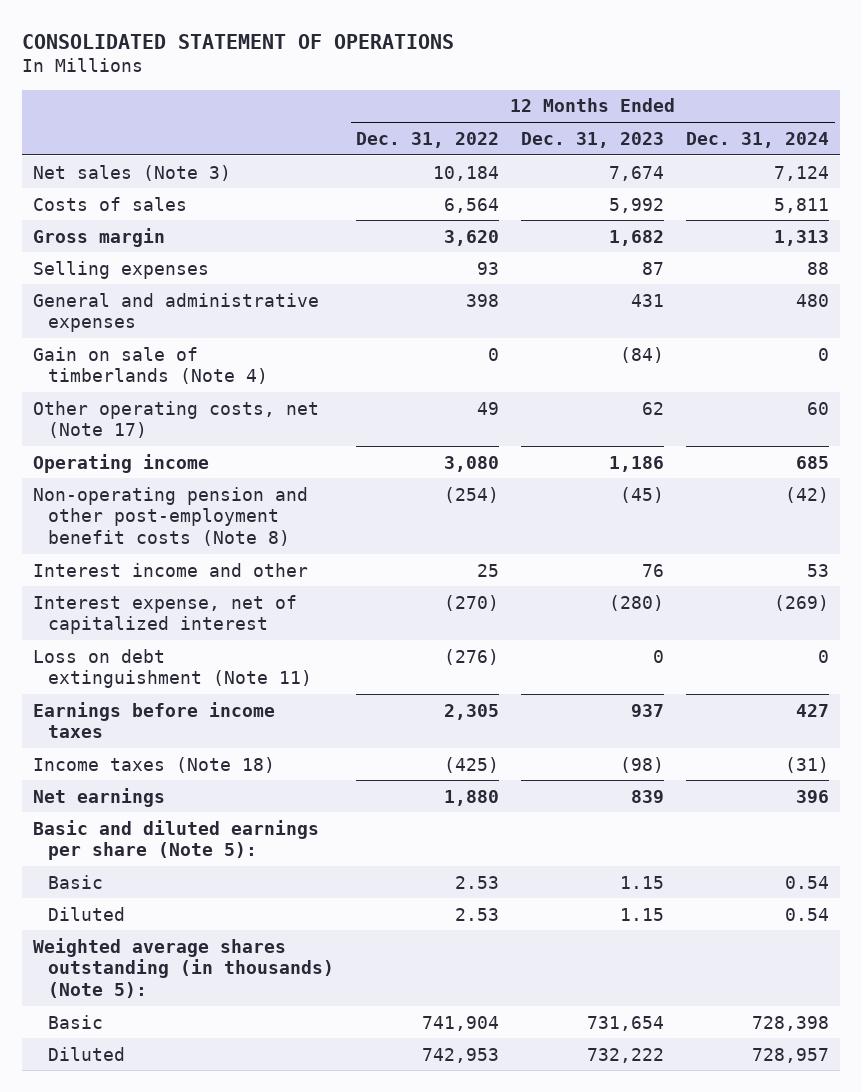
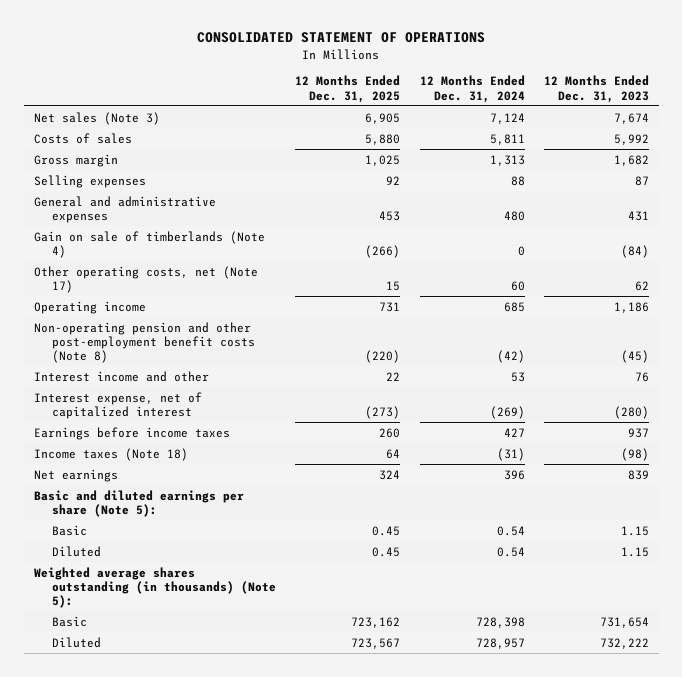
[356,131,500,148] Dec. 31, 2022 -> none
none -> [295,75,401,103] 12 Months Ended Dec. 31, 2025
[32,648,313,689] Loss on debt extinguishment (Note 11) -> none

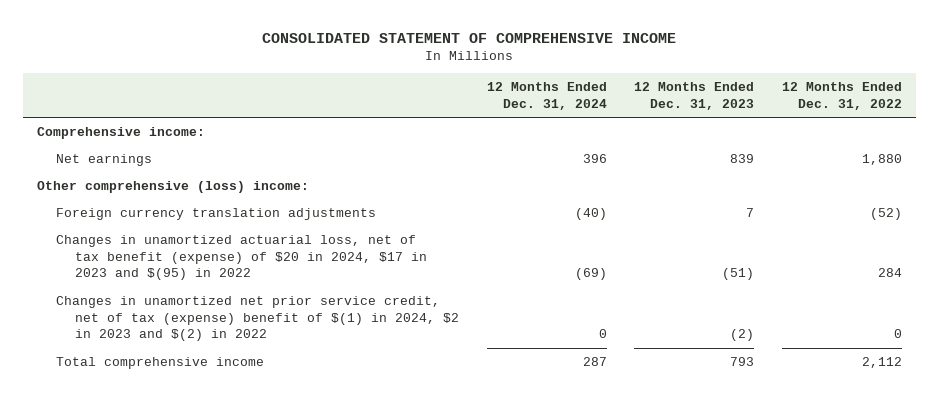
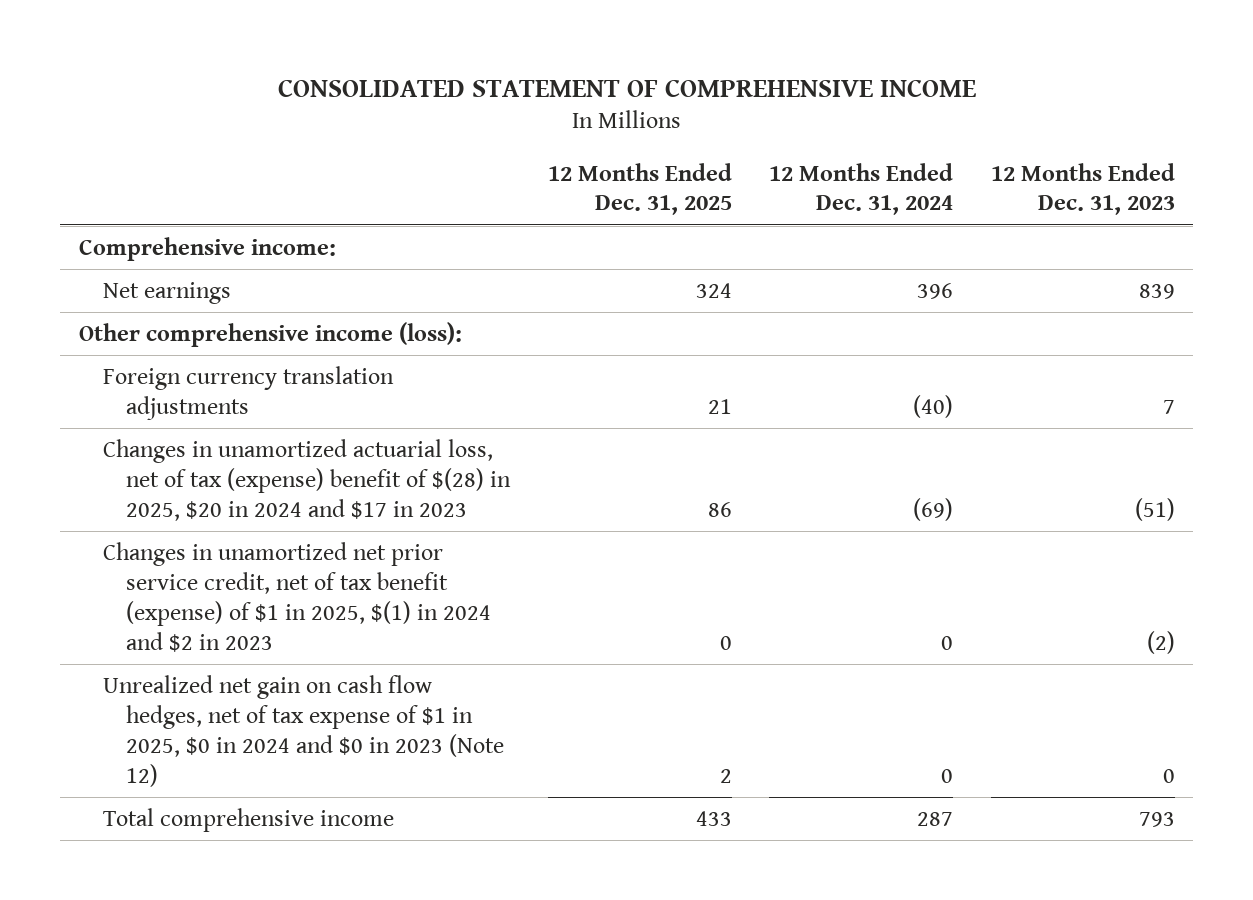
[782,82,903,110] 12 Months Ended Dec. 31, 2022 -> none
none -> [547,162,732,216] 12 Months Ended Dec. 31, 2025
[36,180,309,193] Other comprehensive (loss) income: -> [78,321,462,347] Other comprehensive income (loss):
[55,234,427,281] Changes in unamortized actuarial loss, net of tax benefit (expense) of $20 in 2024, $17 in 2023 and $(95) in 2022 -> [102,438,512,521] Changes in unamortized actuarial loss, net of tax (expense) benefit of $(28) in 2025, $20 in 2024 and $17 in 2023
[55,295,459,342] Changes in unamortized net prior service credit, net of tax (expense) benefit of $(1) in 2024, $2 in 2023 and $(2) in 2022 -> [102,541,492,652] Changes in unamortized net prior service credit, net of tax benefit (expense) of $1 in 2025, $(1) in 2024 and $2 in 2023
none -> [102,674,505,787] Unrealized net gain on cash flow hedges, net of tax expense of $1 in 2025, $0 in 2024 and $0 in 2023 (Note 12)

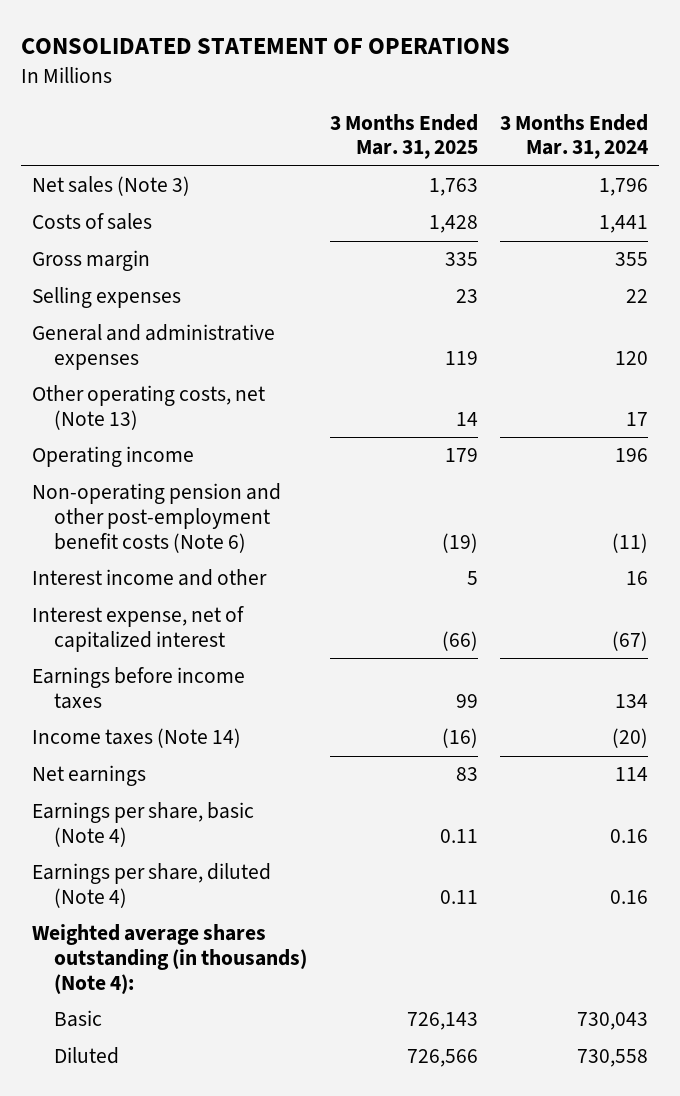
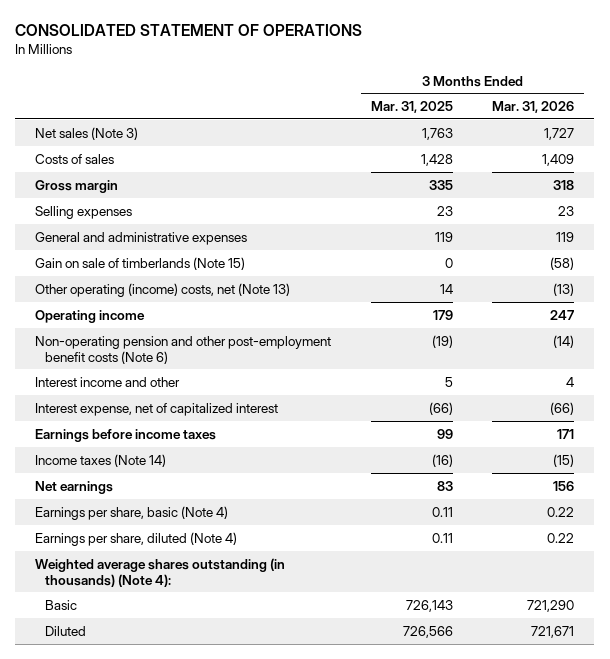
[500,113,649,160] 3 Months Ended Mar. 31, 2024 -> none
none -> [492,101,575,114] Mar. 31, 2026
none -> [35,256,246,270] Gain on sale of timberlands (Note 15)
[32,385,266,431] Other operating costs, net (Note 13) -> [35,282,291,297] Other operating (income) costs, net (Note 13)

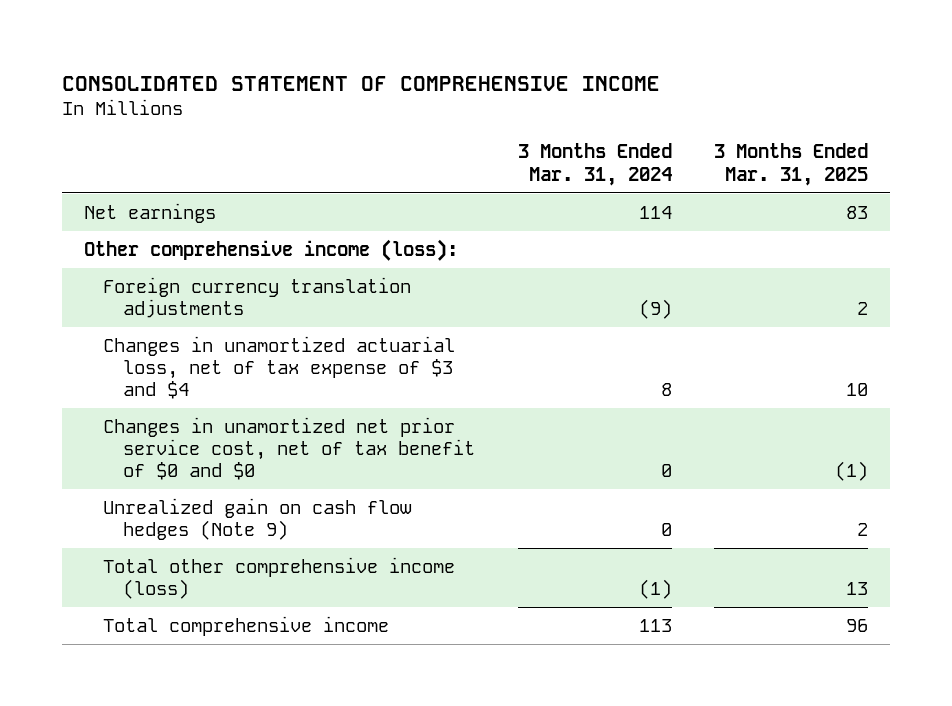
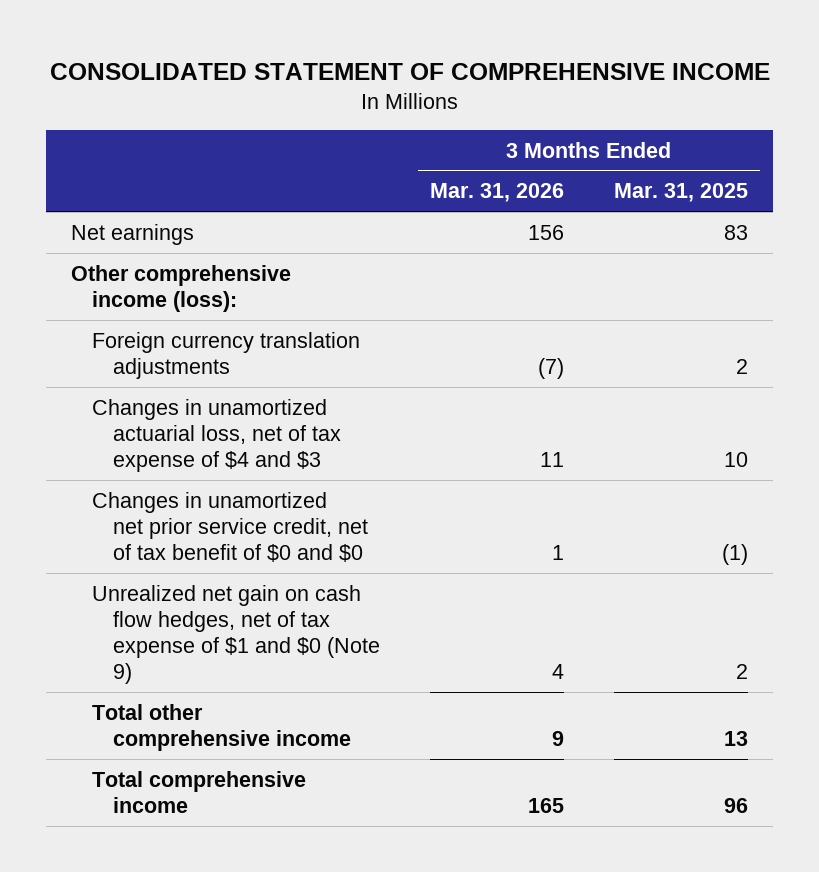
[517,143,672,186] 3 Months Ended Mar. 31, 2024 -> none
none -> [430,183,565,203] Mar. 31, 2026
[103,335,456,400] Changes in unamortized actuarial loss, net of tax expense of $3 and $4 -> [92,398,342,472] Changes in unamortized actuarial loss, net of tax expense of $4 and $3
[103,416,475,481] Changes in unamortized net prior service cost, net of tax benefit of $0 and $0 -> [92,491,369,562] Changes in unamortized net prior service credit, net of tax benefit of $0 and $0
[103,497,413,541] Unrealized gain on cash flow hedges (Note 9) -> [92,584,381,684] Unrealized net gain on cash flow hedges, net of tax expense of $1 and $0 (Note 9)
[103,556,456,600] Total other comprehensive income (loss) -> [92,703,352,751] Total other comprehensive income

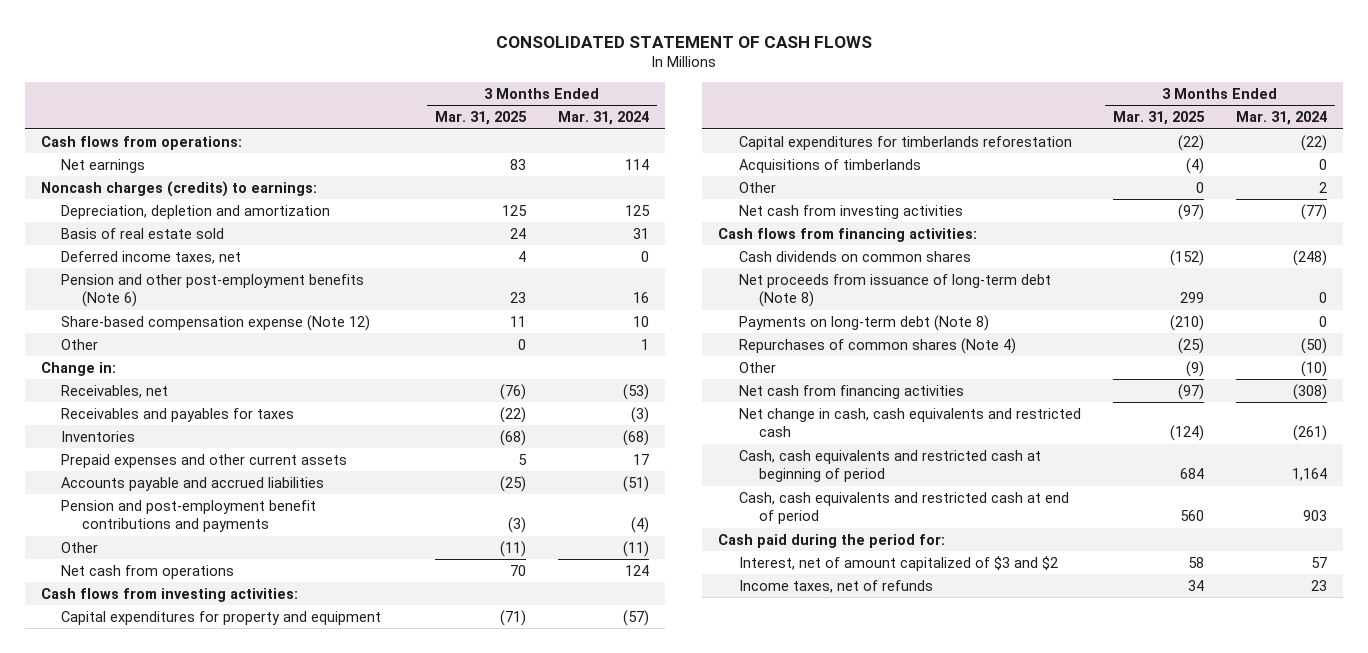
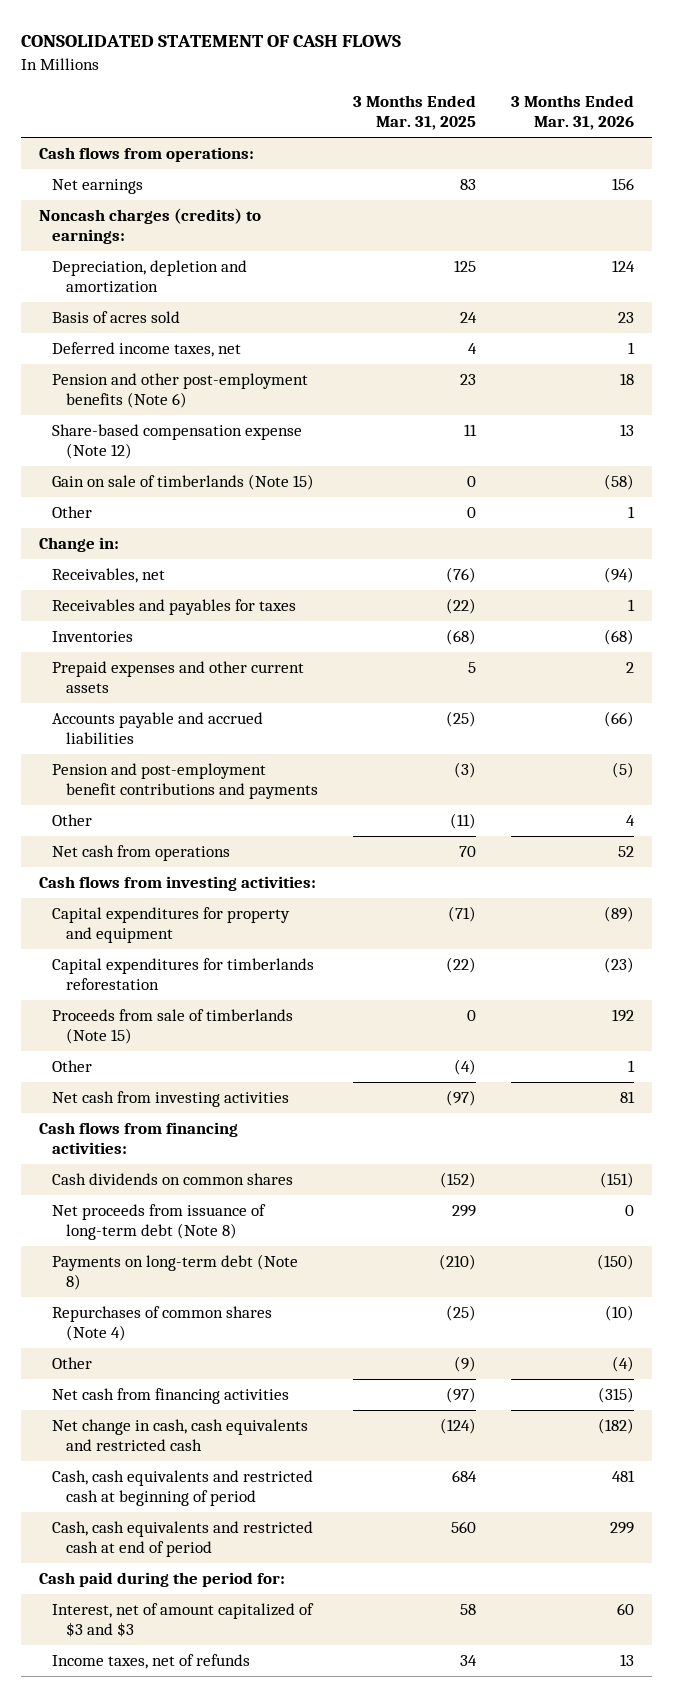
[558,111,650,126] Mar. 31, 2024 -> none
none -> [511,95,635,131] 3 Months Ended Mar. 31, 2026
[61,227,225,239] Basis of real estate sold -> [52,310,181,323] Basis of acres sold
none -> [52,473,315,490] Gain on sale of timberlands (Note 15)
[738,158,921,173] Acquisitions of timberlands -> none
none -> [52,1008,294,1045] Proceeds from sale of timberlands (Note 15)
[1195,181,1204,193] 0 -> [453,1058,476,1075] (4)
[738,555,1058,571] Interest, net of amount capitalized of $3 and $2 -> [52,1602,315,1638] Interest, net of amount capitalized of $3 and $3

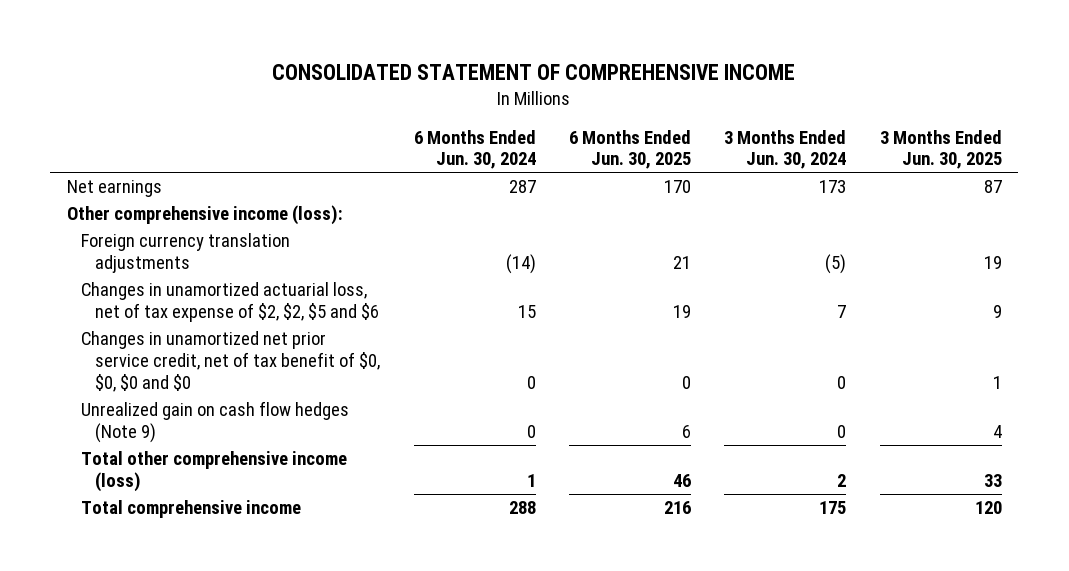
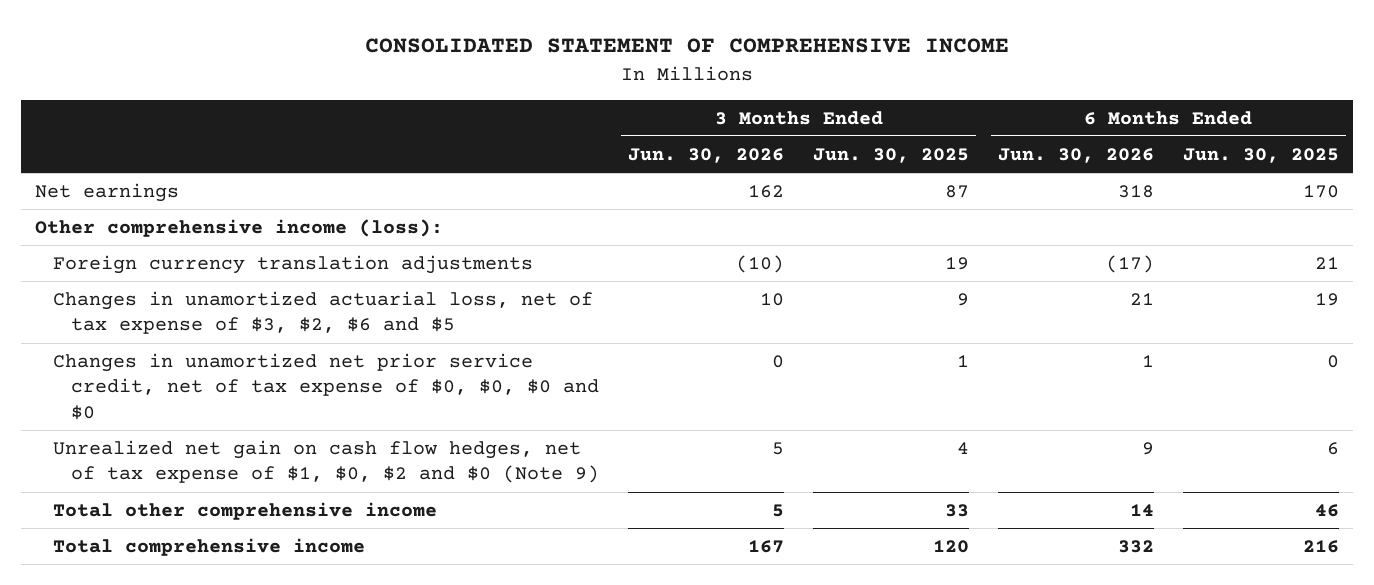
[413,129,536,170] 6 Months Ended Jun. 30, 2024 -> none
[724,129,847,170] 3 Months Ended Jun. 30, 2024 -> none
none -> [628,147,785,163] Jun. 30, 2026
none -> [997,147,1154,163] Jun. 30, 2026
[81,282,380,322] Changes in unamortized actuarial loss, net of tax expense of $2, $2, $5 and $6 -> [53,290,594,335] Changes in unamortized actuarial loss, net of tax expense of $3, $2, $6 and $5
[81,331,381,392] Changes in unamortized net prior service credit, net of tax benefit of $0, $0, $0 and $0 -> [53,352,600,420] Changes in unamortized net prior service credit, net of tax expense of $0, $0, $0 and $0
[81,401,350,443] Unrealized gain on cash flow hedges (Note 9) -> [53,439,600,484] Unrealized net gain on cash flow hedges, net of tax expense of $1, $0, $2 and $0 (Note 9)
[81,451,348,492] Total other comprehensive income (loss) -> [53,501,438,520] Total other comprehensive income

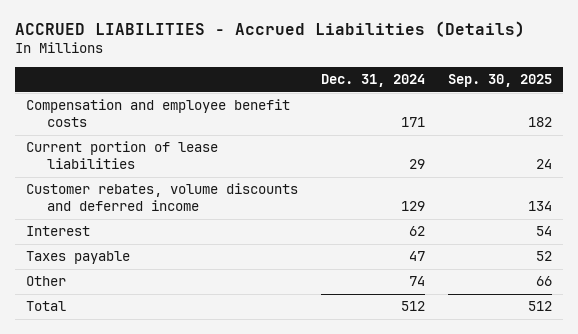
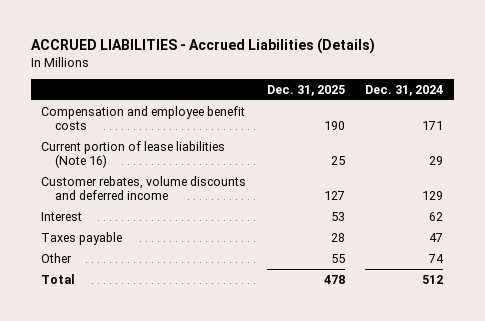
[447,73,552,87] Sep. 30, 2025 -> none
none -> [266,84,345,96] Dec. 31, 2025
[26,141,219,170] Current portion of lease liabilities -> [41,140,226,169] Current portion of lease liabilities (Note 16)

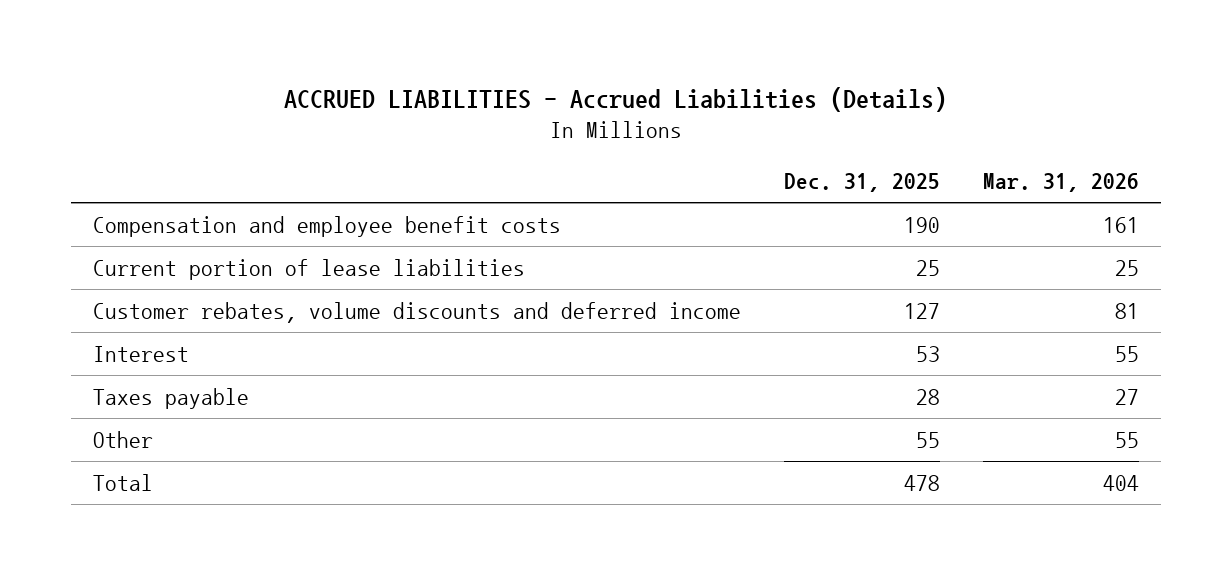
[365,84,444,96] Dec. 31, 2024 -> none
none -> [983,173,1140,193] Mar. 31, 2026
[41,140,226,169] Current portion of lease liabilities (Note 16) -> [93,258,526,280] Current portion of lease liabilities

